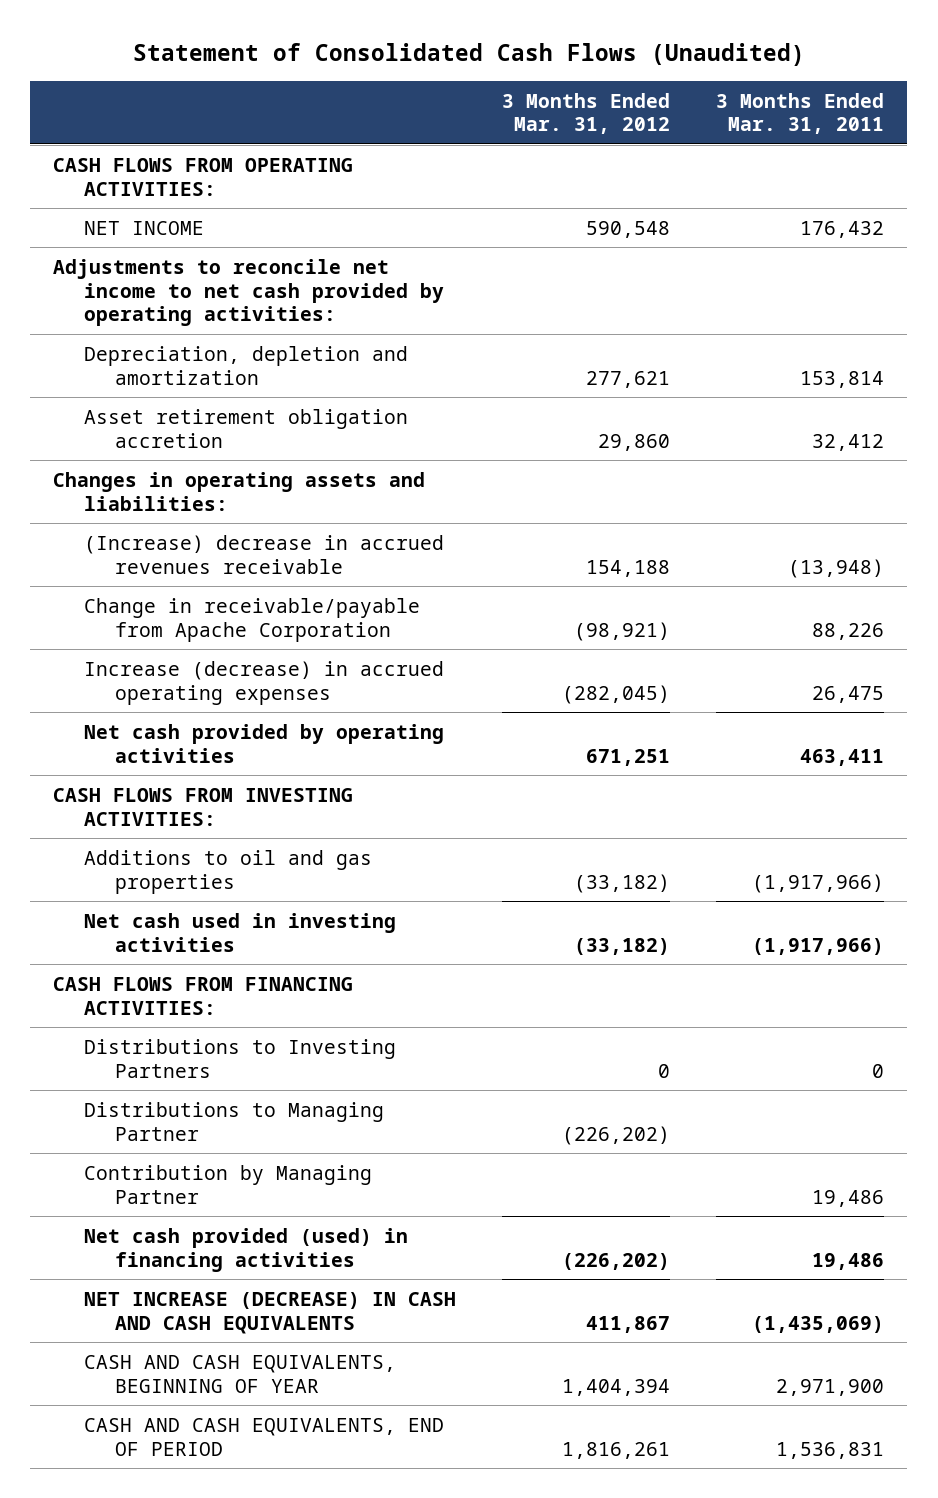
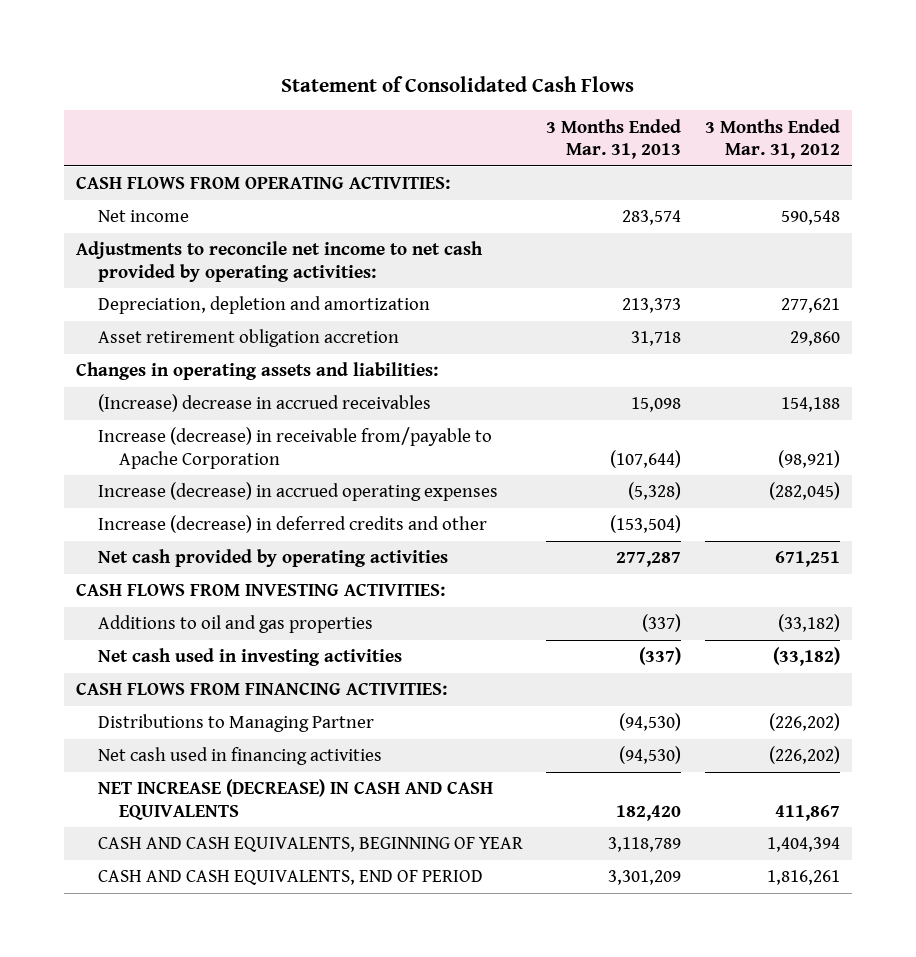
[132,43,805,67] Statement of Consolidated Cash Flows (Unaudited) -> [281,76,635,93] Statement of Consolidated Cash Flows
[716,92,885,135] 3 Months Ended Mar. 31, 2011 -> none
none -> [546,118,682,159] 3 Months Ended Mar. 31, 2013
[84,220,205,235] NET INCOME -> [97,210,189,223] Net income
[84,534,445,574] (Increase) decrease in accrued revenues receivable -> [97,394,431,413] (Increase) decrease in accrued receivables
[84,597,421,642] Change in receivable/payable from Apache Corporation -> [97,427,492,469] Increase (decrease) in receivable from/payable to Apache Corporation
none -> [97,515,487,534] Increase (decrease) in deferred credits and other
[84,1038,397,1078] Distributions to Investing Partners -> none
[84,1164,373,1204] Contribution by Managing Partner -> none
[84,1227,409,1272] Net cash provided (used) in financing activities -> [97,747,382,766] Net cash used in financing activities

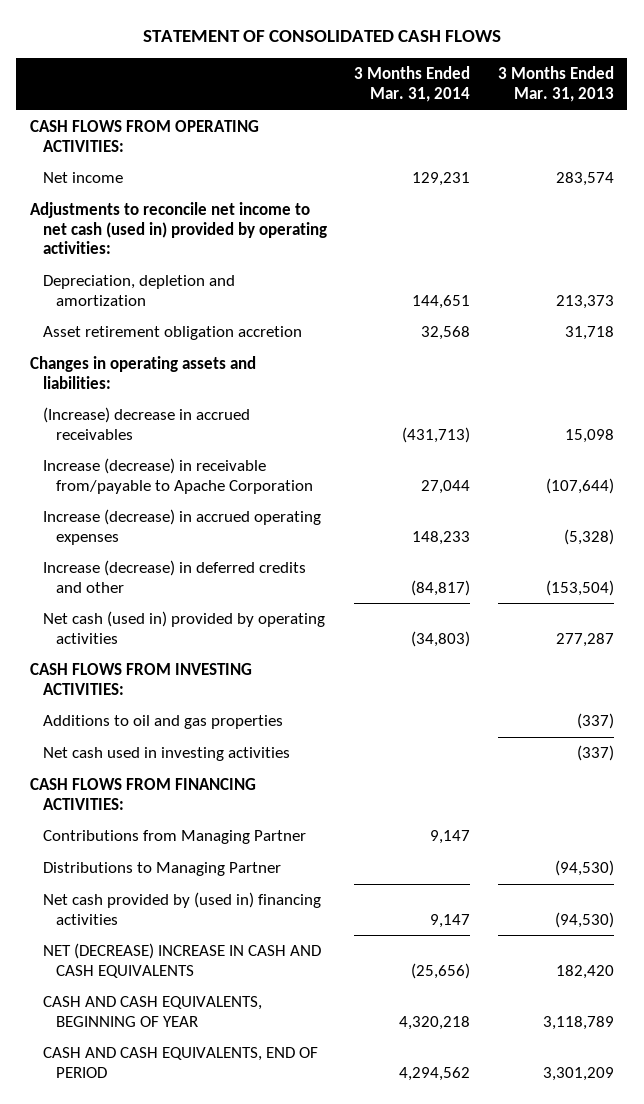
[281,76,635,93] Statement of Consolidated Cash Flows -> [142,29,501,42] STATEMENT OF CONSOLIDATED CASH FLOWS
[705,118,841,159] 3 Months Ended Mar. 31, 2012 -> none
none -> [354,66,471,102] 3 Months Ended Mar. 31, 2014
[75,241,483,282] Adjustments to reconcile net income to net cash provided by operating activities: -> [30,202,327,255] Adjustments to reconcile net income to net cash (used in) provided by operating activities:
[97,549,448,568] Net cash provided by operating activities -> [42,611,325,644] Net cash (used in) provided by operating activities
none -> [42,830,306,845] Contributions from Managing Partner
[97,747,382,766] Net cash used in financing activities -> [42,892,321,925] Net cash provided by (used in) financing activities
[97,779,493,820] NET INCREASE (DECREASE) IN CASH AND CASH EQUIVALENTS -> [42,943,321,978] NET (DECREASE) INCREASE IN CASH AND CASH EQUIVALENTS

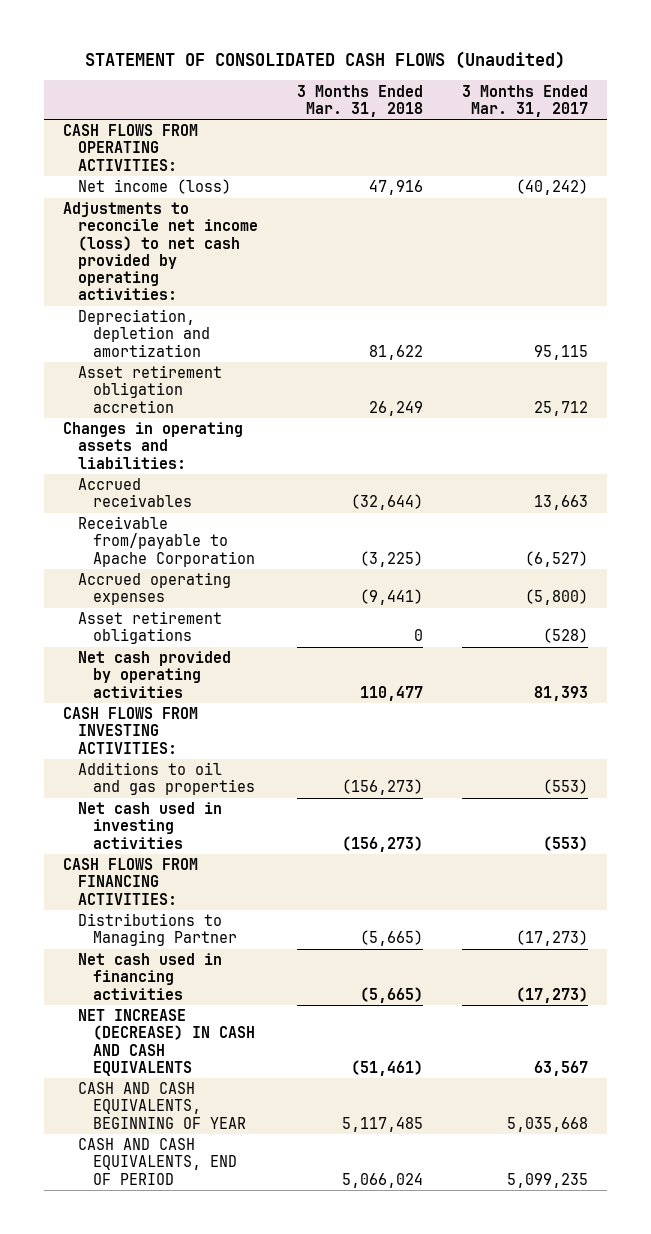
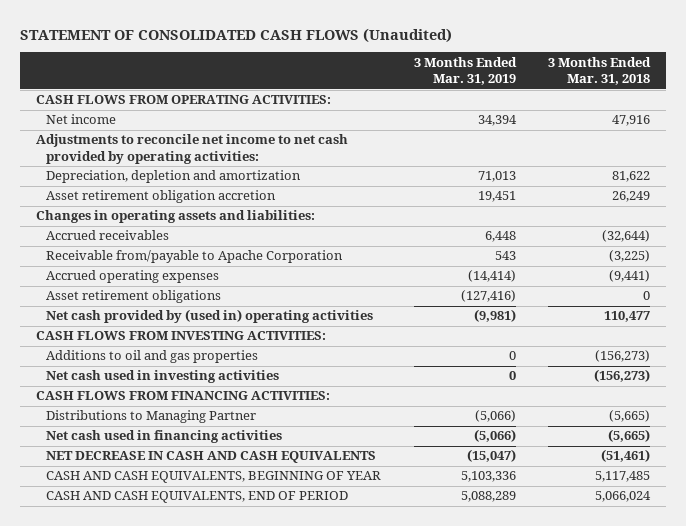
[461,84,588,117] 3 Months Ended Mar. 31, 2017 -> none
none -> [413,56,517,86] 3 Months Ended Mar. 31, 2019
[77,179,231,195] Net income (loss) -> [46,114,117,125] Net income
[62,202,258,301] Adjustments to reconcile net income (loss) to net cash provided by operating activities: -> [35,134,348,164] Adjustments to reconcile net income to net cash provided by operating activities:
[77,651,231,698] Net cash provided by operating activities -> [46,309,374,324] Net cash provided by (used in) operating activities
[77,1009,255,1076] NET INCREASE (DECREASE) IN CASH AND CASH EQUIVALENTS -> [46,451,377,464] NET DECREASE IN CASH AND CASH EQUIVALENTS

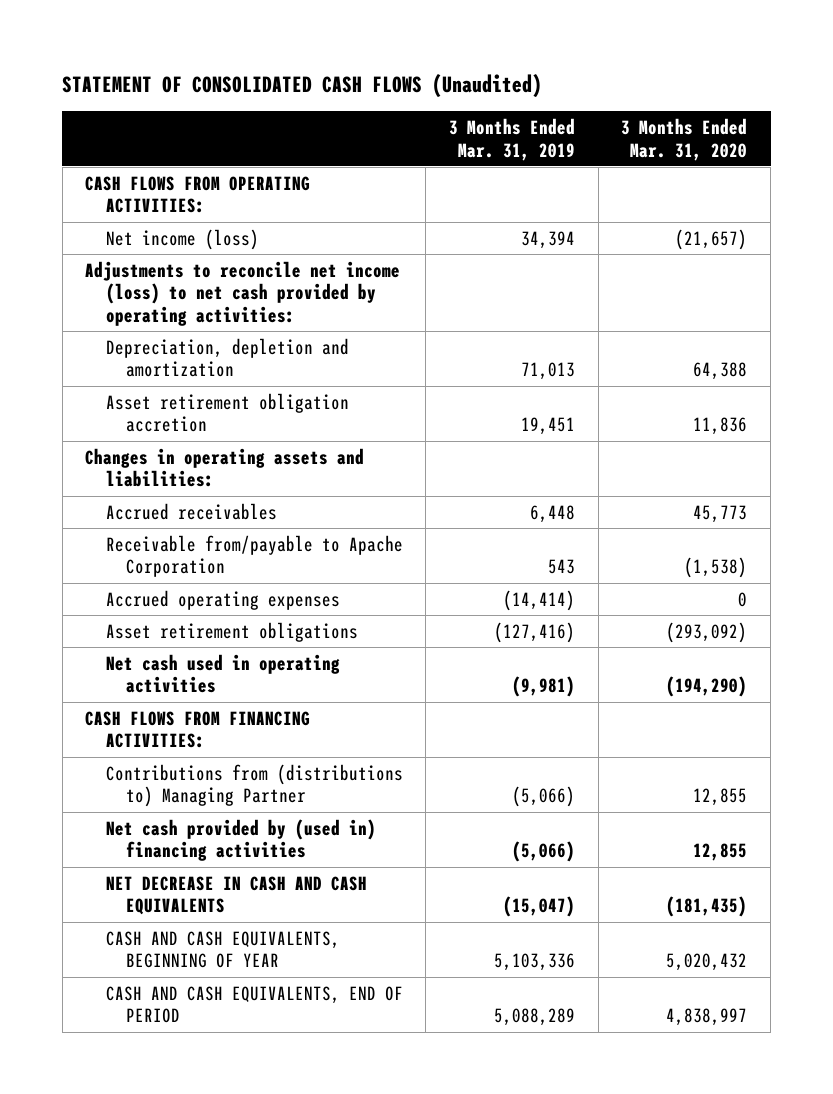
[548,56,652,86] 3 Months Ended Mar. 31, 2018 -> none
none -> [621,118,748,161] 3 Months Ended Mar. 31, 2020
[46,114,117,125] Net income -> [105,228,259,250] Net income (loss)
[35,134,348,164] Adjustments to reconcile net income to net cash provided by operating activities: -> [85,260,401,326] Adjustments to reconcile net income (loss) to net cash provided by operating activities:
[35,331,326,341] CASH FLOWS FROM INVESTING ACTIVITIES: -> none
[46,350,259,364] Additions to oil and gas properties -> none
[46,370,280,384] Net cash used in investing activities -> none
[46,309,374,324] Net cash provided by (used in) operating activities -> [105,653,340,694] Net cash used in operating activities
[46,410,257,424] Distributions to Managing Partner -> [105,763,403,808] Contributions from (distributions to) Managing Partner
[46,430,283,444] Net cash used in financing activities -> [105,818,376,862] Net cash provided by (used in) financing activities

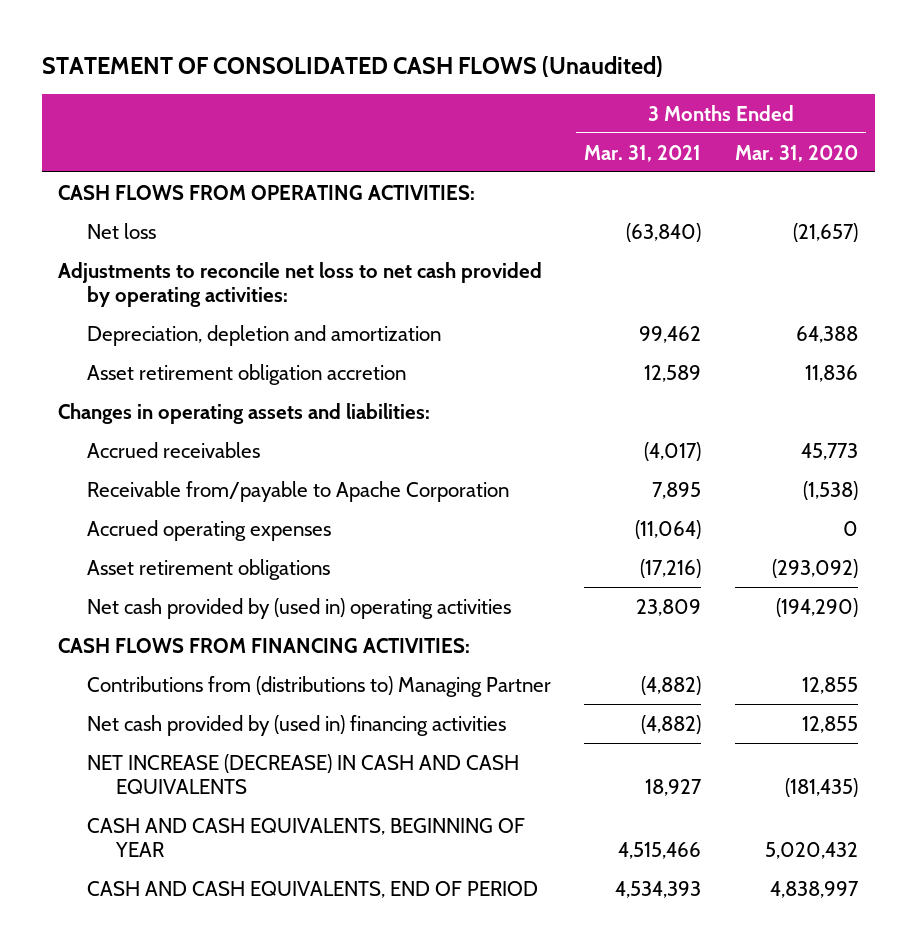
[449,118,576,161] 3 Months Ended Mar. 31, 2019 -> none
none -> [584,144,702,162] Mar. 31, 2021
[105,228,259,250] Net income (loss) -> [86,222,156,239] Net loss
[85,260,401,326] Adjustments to reconcile net income (loss) to net cash provided by operating activities: -> [58,261,543,308] Adjustments to reconcile net loss to net cash provided by operating activities:
[105,653,340,694] Net cash used in operating activities -> [86,597,511,619] Net cash provided by (used in) operating activities
[105,875,367,916] NET DECREASE IN CASH AND CASH EQUIVALENTS -> [86,753,519,795] NET INCREASE (DECREASE) IN CASH AND CASH EQUIVALENTS

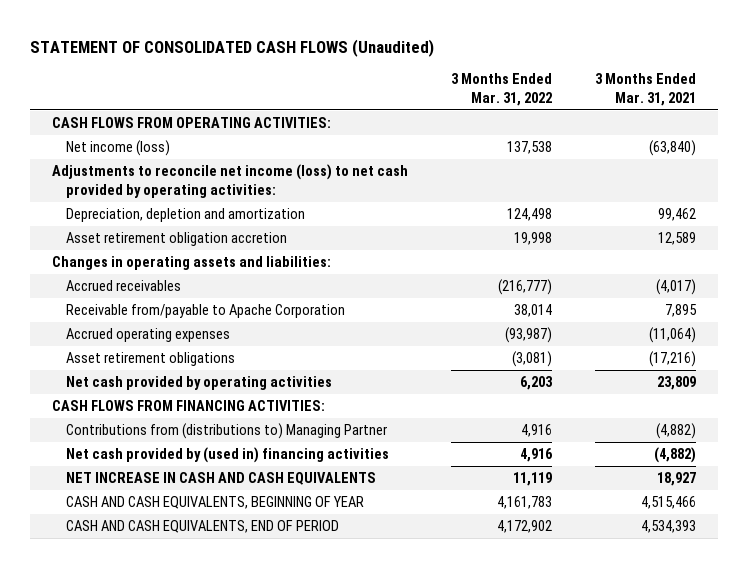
[734,144,858,162] Mar. 31, 2020 -> none
none -> [450,73,552,106] 3 Months Ended Mar. 31, 2022
[86,222,156,239] Net loss -> [65,140,170,157] Net income (loss)
[58,261,543,308] Adjustments to reconcile net loss to net cash provided by operating activities: -> [51,164,408,198] Adjustments to reconcile net income (loss) to net cash provided by operating activities:
[86,597,511,619] Net cash provided by (used in) operating activities -> [65,376,332,391] Net cash provided by operating activities
[86,753,519,795] NET INCREASE (DECREASE) IN CASH AND CASH EQUIVALENTS -> [65,472,376,486] NET INCREASE IN CASH AND CASH EQUIVALENTS

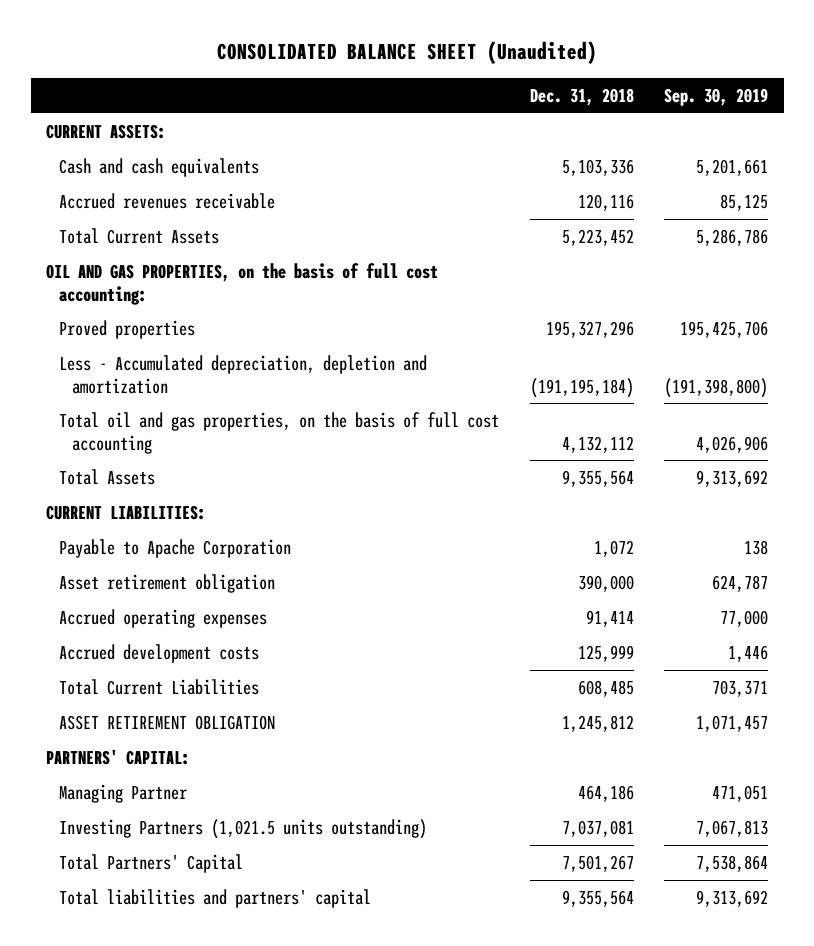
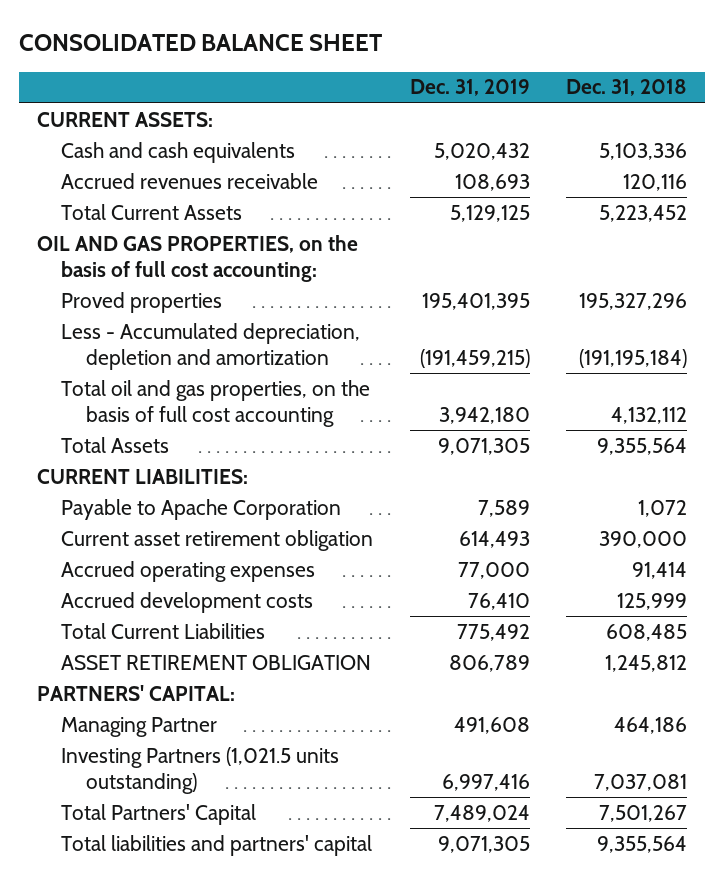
[217,41,598,65] CONSOLIDATED BALANCE SHEET (Unaudited) -> [18,33,382,51] CONSOLIDATED BALANCE SHEET
[664,87,769,106] Sep. 30, 2019 -> none
none -> [409,79,530,97] Dec. 31, 2019
[59,573,276,593] Asset retirement obligation -> [61,529,374,551] Current asset retirement obligation

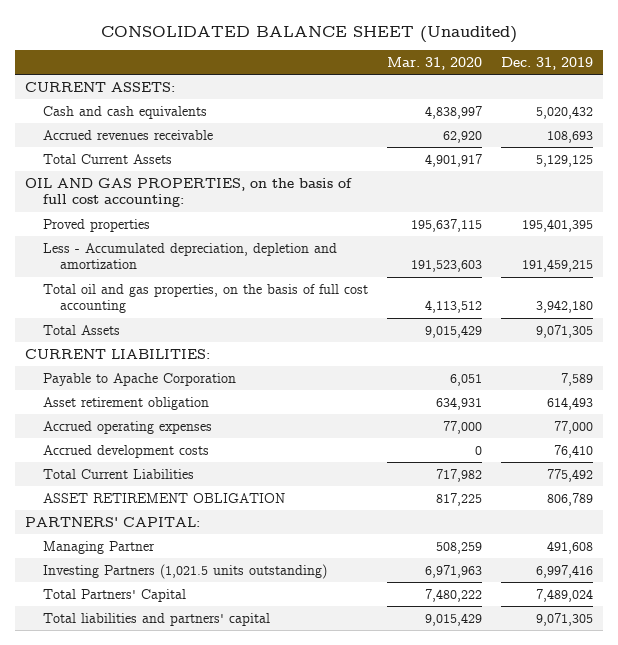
[18,33,382,51] CONSOLIDATED BALANCE SHEET -> [101,25,518,43] CONSOLIDATED BALANCE SHEET (Unaudited)
[566,79,688,97] Dec. 31, 2018 -> none
none -> [387,57,483,71] Mar. 31, 2020
[419,348,530,368] (191,459,215) -> [522,259,594,273] 191,459,215
[61,529,374,551] Current asset retirement obligation -> [42,396,209,410] Asset retirement obligation

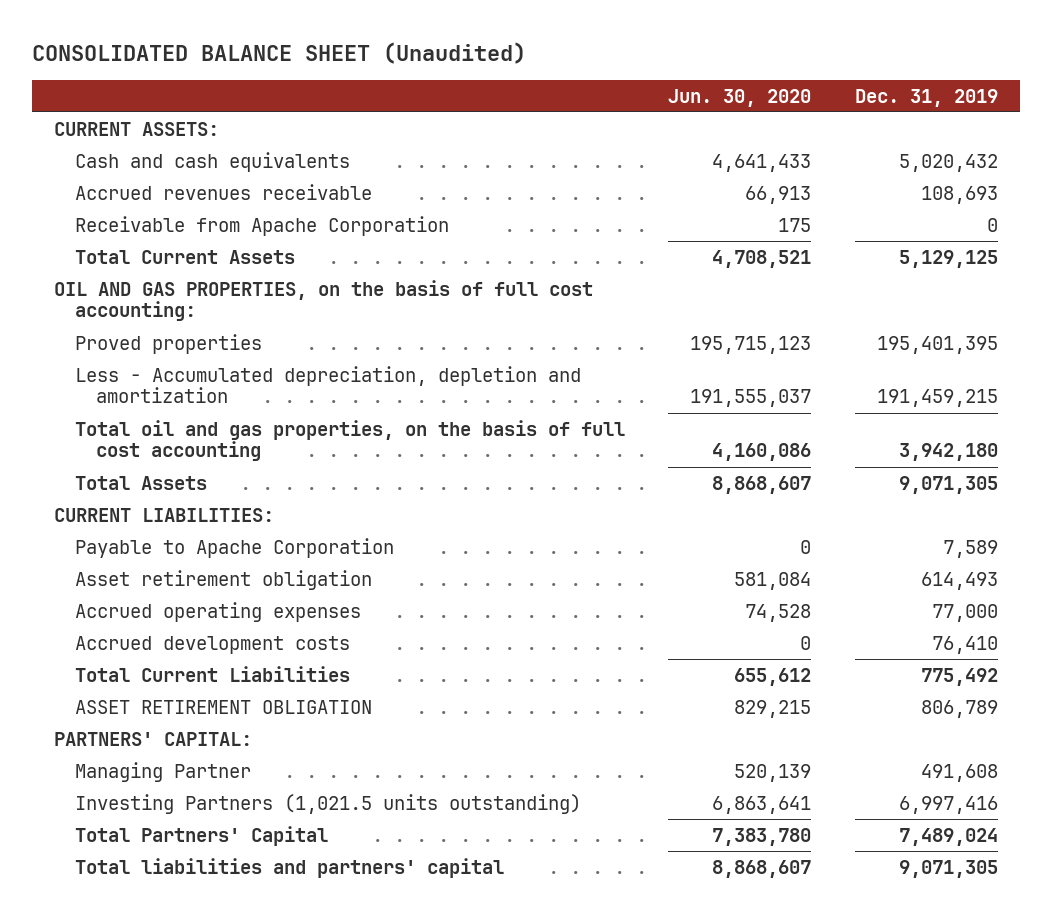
[387,57,483,71] Mar. 31, 2020 -> none
none -> [668,88,812,107] Jun. 30, 2020
none -> [74,215,449,236] Receivable from Apache Corporation

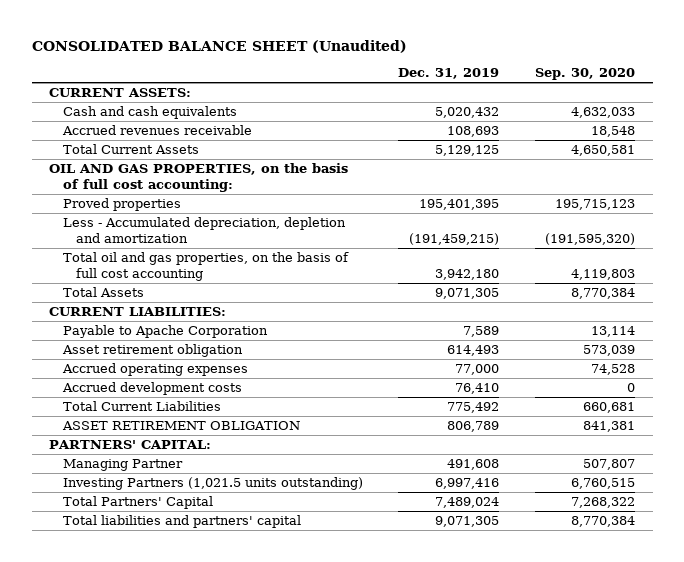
[668,88,812,107] Jun. 30, 2020 -> none
none -> [535,68,636,81] Sep. 30, 2020
[74,215,449,236] Receivable from Apache Corporation -> none
[877,389,999,408] 191,459,215 -> [409,232,500,245] (191,459,215)

